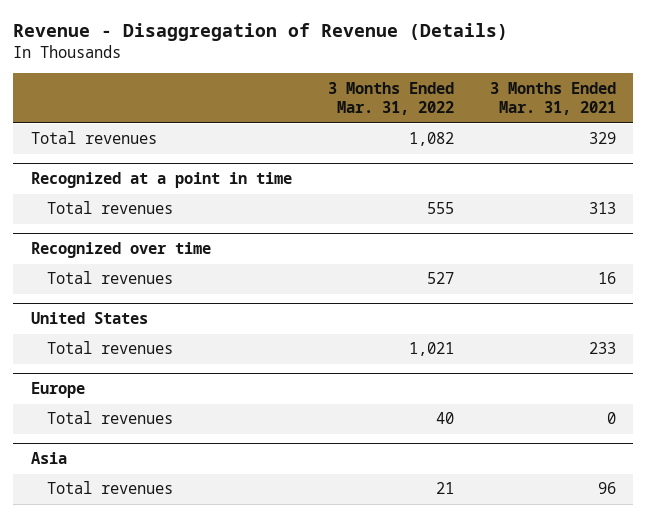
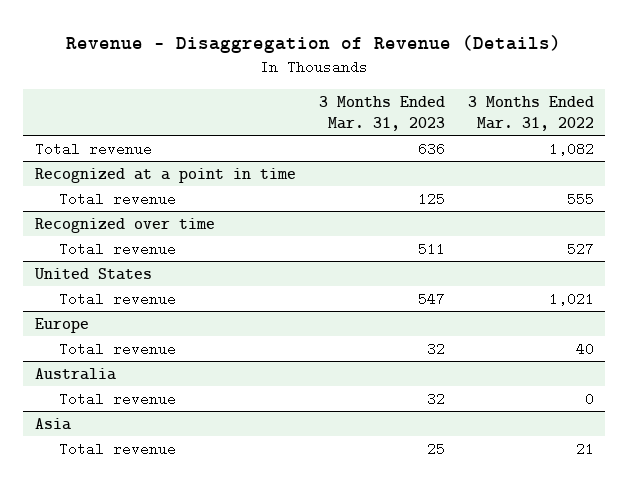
[489,81,616,116] 3 Months Ended Mar. 31, 2021 -> none
none -> [318,96,445,131] 3 Months Ended Mar. 31, 2023
[30,131,157,145] Total revenues -> [34,141,152,156] Total revenue
[47,201,174,215] Total revenues -> [59,191,177,206] Total revenue
[47,271,174,285] Total revenues -> [59,241,177,256] Total revenue
[47,341,174,355] Total revenues -> [59,291,177,306] Total revenue
[47,411,174,425] Total revenues -> [59,341,177,356] Total revenue
none -> [34,367,116,380] Australia
none -> [59,391,177,406] Total revenue
[47,481,174,495] Total revenues -> [59,441,177,456] Total revenue

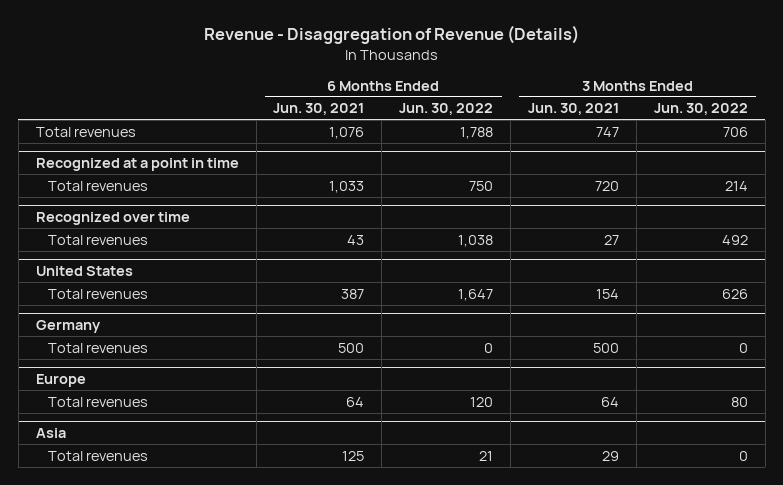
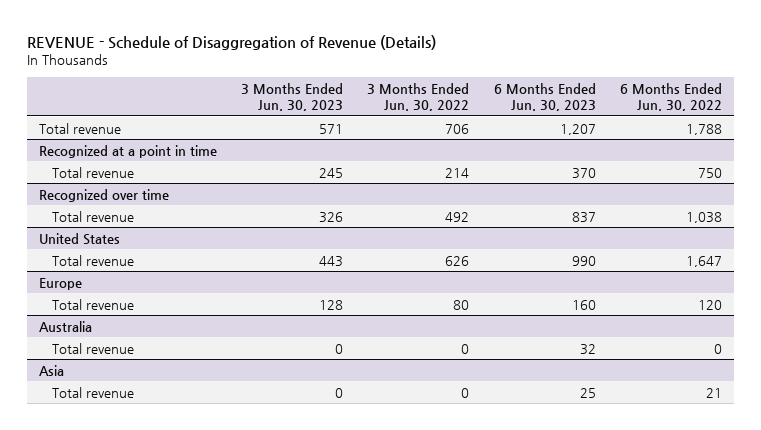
[203,25,579,45] Revenue - Disaggregation of Revenue (Details) -> [26,34,436,50] REVENUE - Schedule of Disaggregation of Revenue (Details)
[273,103,365,116] Jun. 30, 2021 -> none
[527,103,619,116] Jun. 30, 2021 -> none
none -> [241,82,344,111] 3 Months Ended Jun. 30, 2023
none -> [493,82,596,111] 6 Months Ended Jun. 30, 2023
[35,126,136,137] Total revenues -> [39,122,122,134] Total revenue
[48,180,149,191] Total revenues -> [51,166,134,178] Total revenue
[48,234,149,245] Total revenues -> [51,210,134,222] Total revenue
[35,319,101,333] Germany -> none
[48,342,149,353] Total revenues -> none
[48,288,149,299] Total revenues -> [51,254,134,266] Total revenue
[48,396,149,407] Total revenues -> [51,298,134,310] Total revenue
none -> [39,320,93,332] Australia
none -> [51,342,134,354] Total revenue
[48,450,149,461] Total revenues -> [51,386,134,398] Total revenue

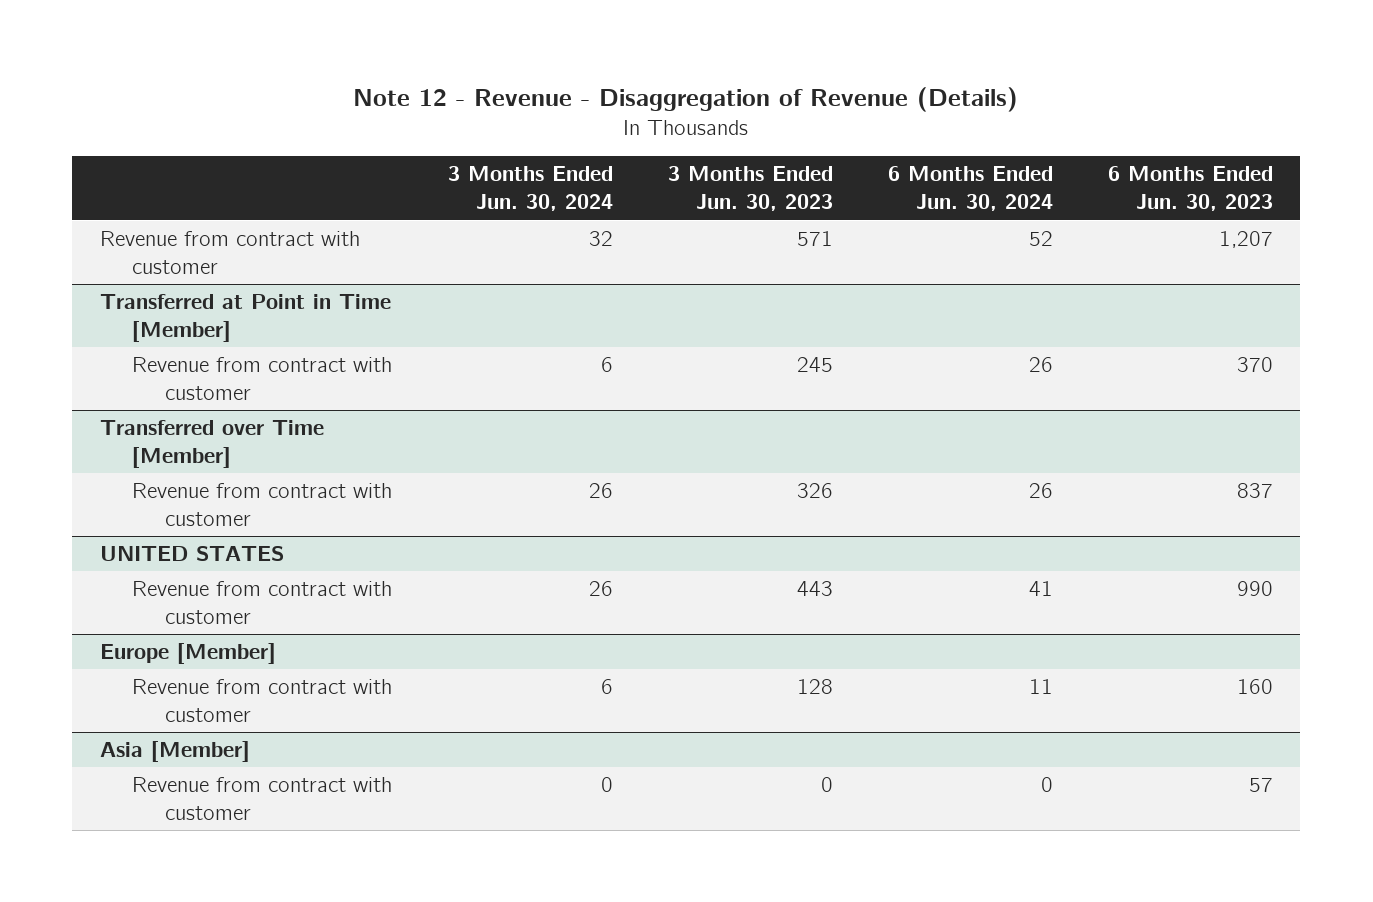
[26,34,436,50] REVENUE - Schedule of Disaggregation of Revenue (Details) -> [353,86,1019,112] Note 12 - Revenue - Disaggregation of Revenue (Details)
[367,82,470,111] 3 Months Ended Jun. 30, 2022 -> none
[619,82,722,111] 6 Months Ended Jun. 30, 2022 -> none
none -> [447,166,613,212] 3 Months Ended Jun. 30, 2024
none -> [887,166,1053,212] 6 Months Ended Jun. 30, 2024
[39,320,93,332] Australia -> none
[51,342,134,354] Total revenue -> none
[51,386,134,398] Total revenue -> none
[39,122,122,134] Total revenue -> [99,230,360,274] Revenue from contract with customer
[39,144,218,158] Recognized at a point in time -> [99,293,391,342] Transferred at Point in Time [Member]
[51,166,134,178] Total revenue -> [132,356,393,400] Revenue from contract with customer
[39,188,170,202] Recognized over time -> [99,419,324,468] Transferred over Time [Member]
[51,210,134,222] Total revenue -> [132,482,393,526] Revenue from contract with customer
[39,232,121,245] United States -> [99,545,284,561] UNITED STATES
[51,254,134,266] Total revenue -> [132,580,393,624] Revenue from contract with customer
[39,277,83,290] Europe -> [99,642,276,664] Europe [Member]
[51,298,134,310] Total revenue -> [132,678,393,722] Revenue from contract with customer
[39,364,65,376] Asia -> [99,740,250,762] Asia [Member]
none -> [132,776,393,820] Revenue from contract with customer

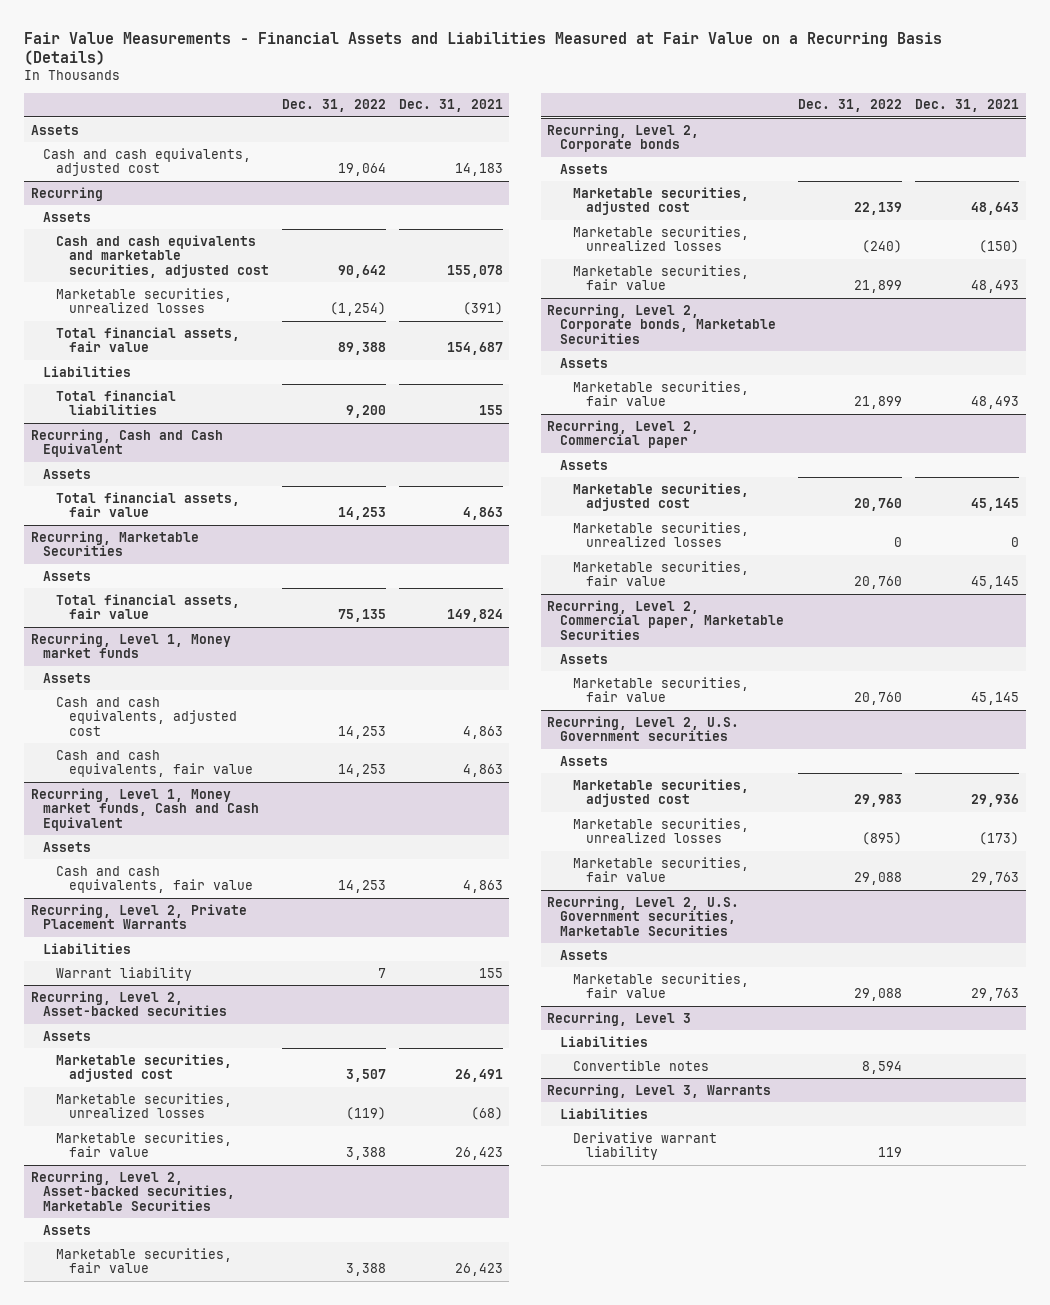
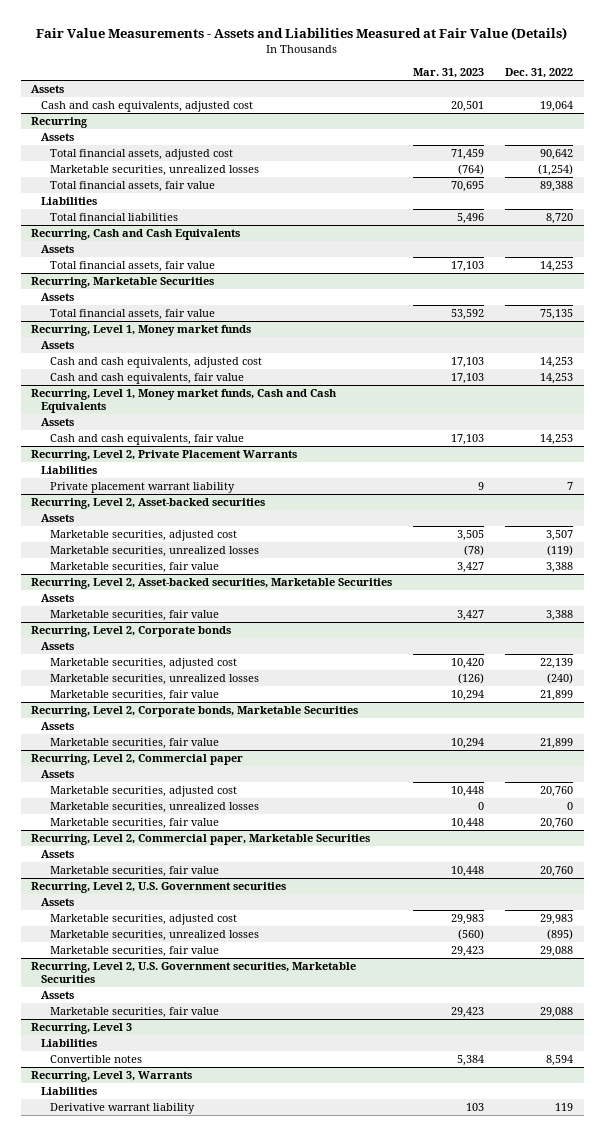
[24,31,943,66] Fair Value Measurements - Financial Assets and Liabilities Measured at Fair Value on a Recurring Basis (Details) -> [36,26,568,40] Fair Value Measurements - Assets and Liabilities Measured at Fair Value (Details)
[398,99,503,113] Dec. 31, 2021 -> none
none -> [413,68,485,79] Mar. 31, 2023
[56,234,270,278] Cash and cash equivalents and marketable securities, adjusted cost -> [50,149,234,161] Total financial assets, adjusted cost
[345,405,386,419] 9,200 -> [546,213,574,225] 8,720
[30,428,223,458] Recurring, Cash and Cash Equivalent -> [31,229,241,241] Recurring, Cash and Cash Equivalents
[30,787,260,831] Recurring, Level 1, Money market funds, Cash and Cash Equivalent -> [31,389,338,414] Recurring, Level 1, Money market funds, Cash and Cash Equivalents
[56,966,193,981] Warrant liability -> [50,482,236,494] Private placement warrant liability

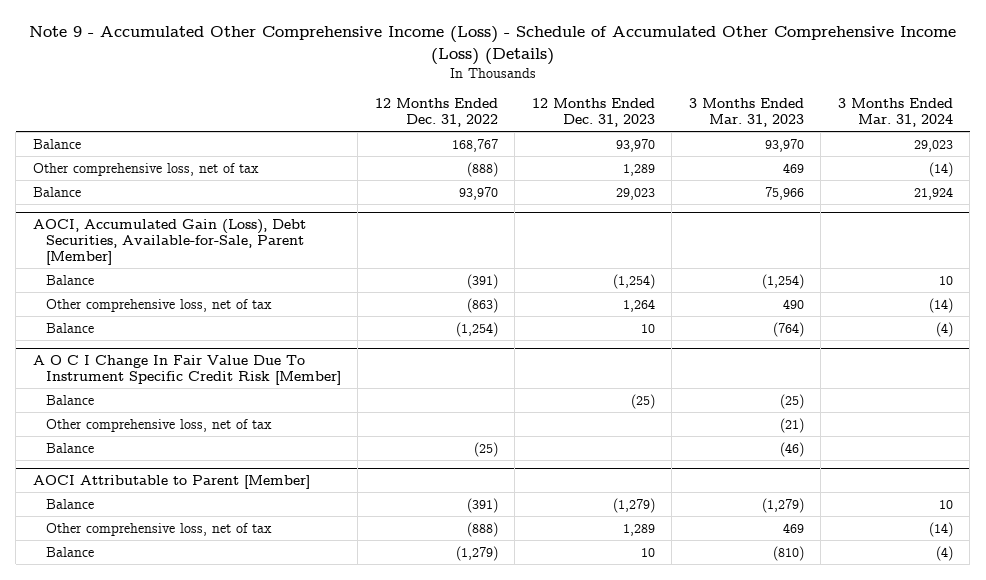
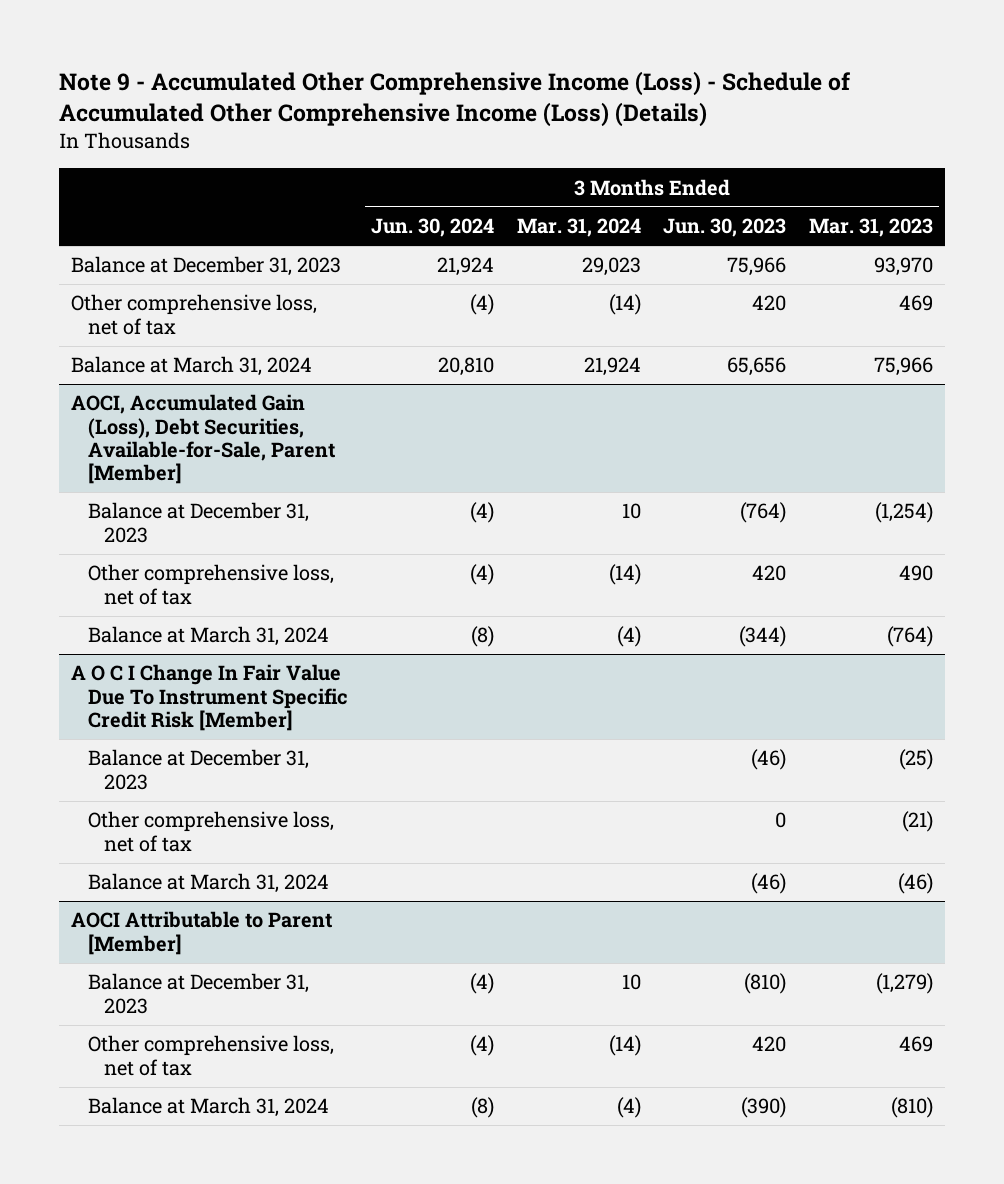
[374,98,498,128] 12 Months Ended Dec. 31, 2022 -> none
[531,98,655,128] 12 Months Ended Dec. 31, 2023 -> none
none -> [370,218,494,238] Jun. 30, 2024
none -> [663,218,787,238] Jun. 30, 2023
[32,138,81,149] Balance -> [70,256,341,277] Balance at December 31, 2023
[32,186,81,197] Balance -> [70,356,312,377] Balance at March 31, 2024
[45,274,94,285] Balance -> [87,502,309,543] Balance at December 31, 2023
[45,322,94,333] Balance -> [87,626,329,647] Balance at March 31, 2024
[45,394,94,405] Balance -> [87,749,309,790] Balance at December 31, 2023
[45,442,94,453] Balance -> [87,873,329,894] Balance at March 31, 2024
[45,498,94,509] Balance -> [87,973,309,1014] Balance at December 31, 2023
[45,546,94,557] Balance -> [87,1097,329,1118] Balance at March 31, 2024

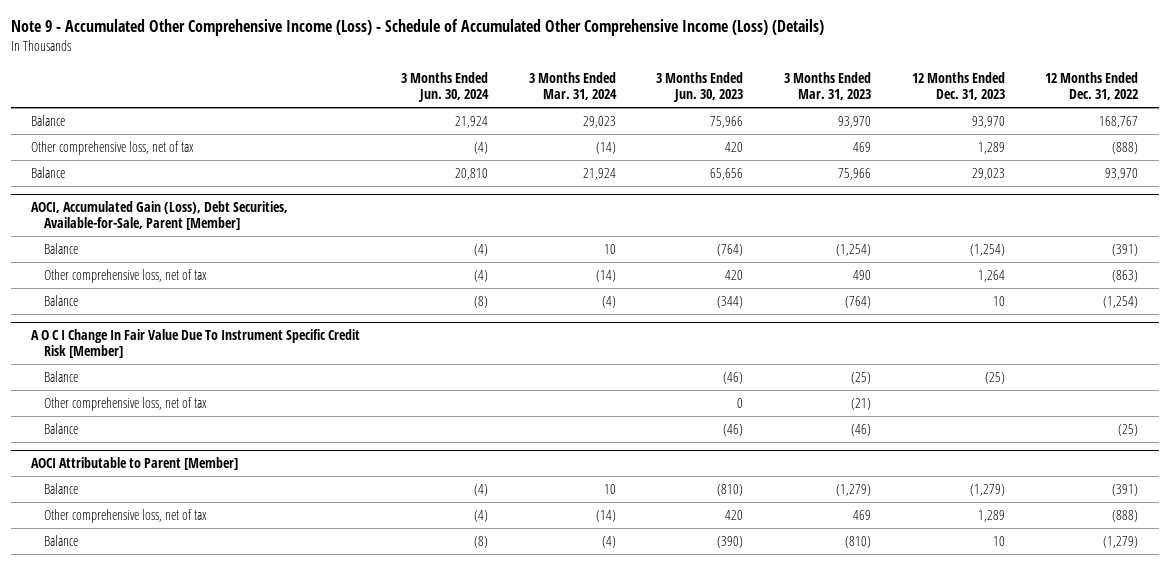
none -> [911,71,1005,100] 12 Months Ended Dec. 31, 2023
none -> [1045,71,1139,100] 12 Months Ended Dec. 31, 2022
[70,256,341,277] Balance at December 31, 2023 -> [31,114,66,126] Balance
[70,356,312,377] Balance at March 31, 2024 -> [31,166,66,178] Balance
[87,502,309,543] Balance at December 31, 2023 -> [43,242,78,254] Balance
[87,626,329,647] Balance at March 31, 2024 -> [43,294,78,306] Balance
[87,749,309,790] Balance at December 31, 2023 -> [43,370,78,382] Balance
[87,873,329,894] Balance at March 31, 2024 -> [43,422,78,434] Balance
[87,973,309,1014] Balance at December 31, 2023 -> [43,482,78,494] Balance
[87,1097,329,1118] Balance at March 31, 2024 -> [43,534,78,546] Balance

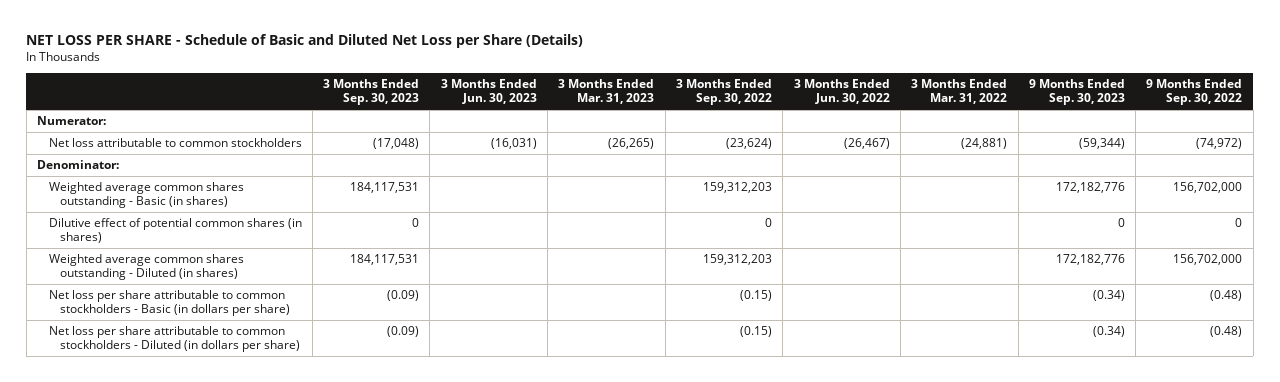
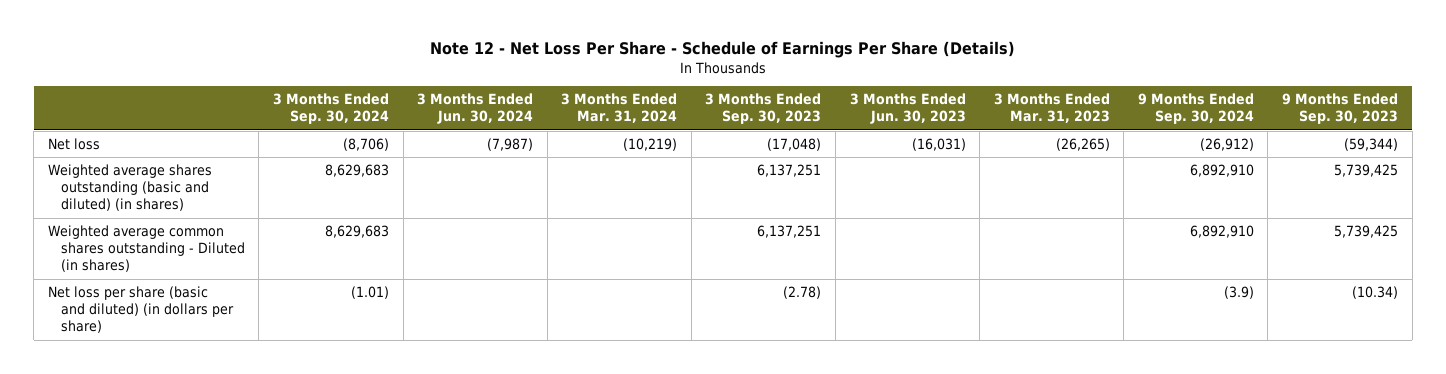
[26,33,584,48] NET LOSS PER SHARE - Schedule of Basic and Diluted Net Loss per Share (Details) -> [429,41,1015,59] Note 12 - Net Loss Per Share - Schedule of Earnings Per Share (Details)
[676,79,773,106] 3 Months Ended Sep. 30, 2022 -> none
[793,79,890,105] 3 Months Ended Jun. 30, 2022 -> none
[911,79,1008,105] 3 Months Ended Mar. 31, 2022 -> none
[1146,79,1243,106] 9 Months Ended Sep. 30, 2022 -> none
none -> [273,93,390,125] 3 Months Ended Sep. 30, 2024
none -> [417,93,534,125] 3 Months Ended Jun. 30, 2024
none -> [561,93,678,124] 3 Months Ended Mar. 31, 2024
none -> [1137,93,1254,125] 9 Months Ended Sep. 30, 2024
[37,116,107,126] Numerator: -> none
[37,160,120,170] Denominator: -> none
[48,218,302,244] Dilutive effect of potential common shares (in shares) -> none
[48,326,301,353] Net loss per share attributable to common stockholders - Diluted (in dollars per share) -> none
[48,138,302,148] Net loss attributable to common stockholders -> [47,138,100,151] Net loss
[48,182,244,209] Weighted average common shares outstanding - Basic (in shares) -> [47,164,212,212] Weighted average shares outstanding (basic and diluted) (in shares)
[350,182,420,194] 184,117,531 -> [757,164,822,178] 6,137,251
[1055,182,1125,194] 172,182,776 -> [1334,164,1399,178] 5,739,425
[350,254,420,266] 184,117,531 -> [757,225,822,239] 6,137,251
[1055,254,1125,266] 172,182,776 -> [1334,225,1399,239] 5,739,425
[48,290,291,317] Net loss per share attributable to common stockholders - Basic (in dollars per share) -> [47,286,234,334] Net loss per share (basic and diluted) (in dollars per share)
[387,290,420,302] (0.09) -> [783,286,822,300] (2.78)
[1092,290,1125,302] (0.34) -> [1352,286,1399,300] (10.34)

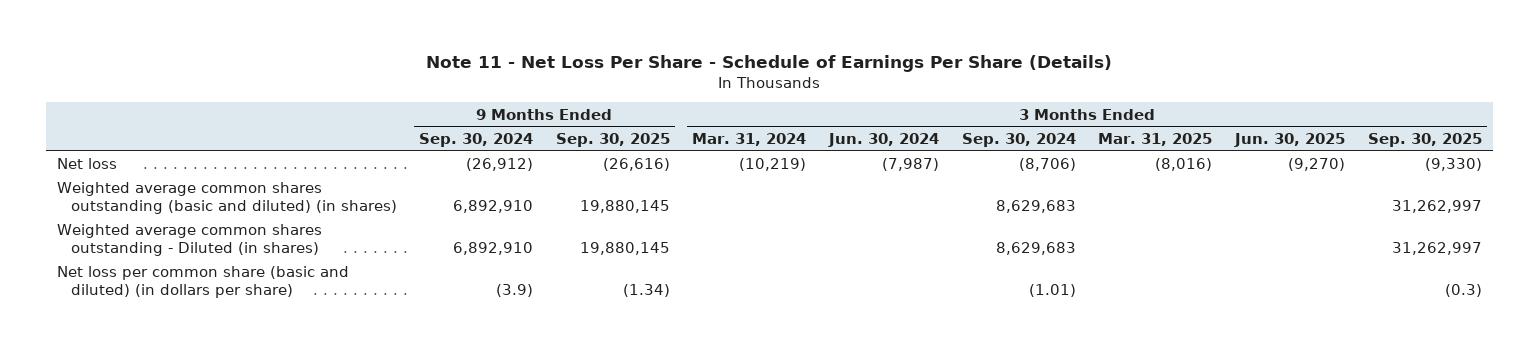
[429,41,1015,59] Note 12 - Net Loss Per Share - Schedule of Earnings Per Share (Details) -> [426,55,1113,73] Note 11 - Net Loss Per Share - Schedule of Earnings Per Share (Details)
[705,93,822,125] 3 Months Ended Sep. 30, 2023 -> none
[849,93,966,125] 3 Months Ended Jun. 30, 2023 -> none
[993,93,1110,124] 3 Months Ended Mar. 31, 2023 -> none
[1282,93,1399,125] 9 Months Ended Sep. 30, 2023 -> none
none -> [555,132,670,147] Sep. 30, 2025
none -> [1098,132,1213,146] Mar. 31, 2025
none -> [1233,132,1345,147] Jun. 30, 2025
none -> [1367,132,1482,147] Sep. 30, 2025
[47,164,212,212] Weighted average shares outstanding (basic and diluted) (in shares) -> [56,182,397,215] Weighted average common shares outstanding (basic and diluted) (in shares)
[47,286,234,334] Net loss per share (basic and diluted) (in dollars per share) -> [56,266,349,299] Net loss per common share (basic and diluted) (in dollars per share)

